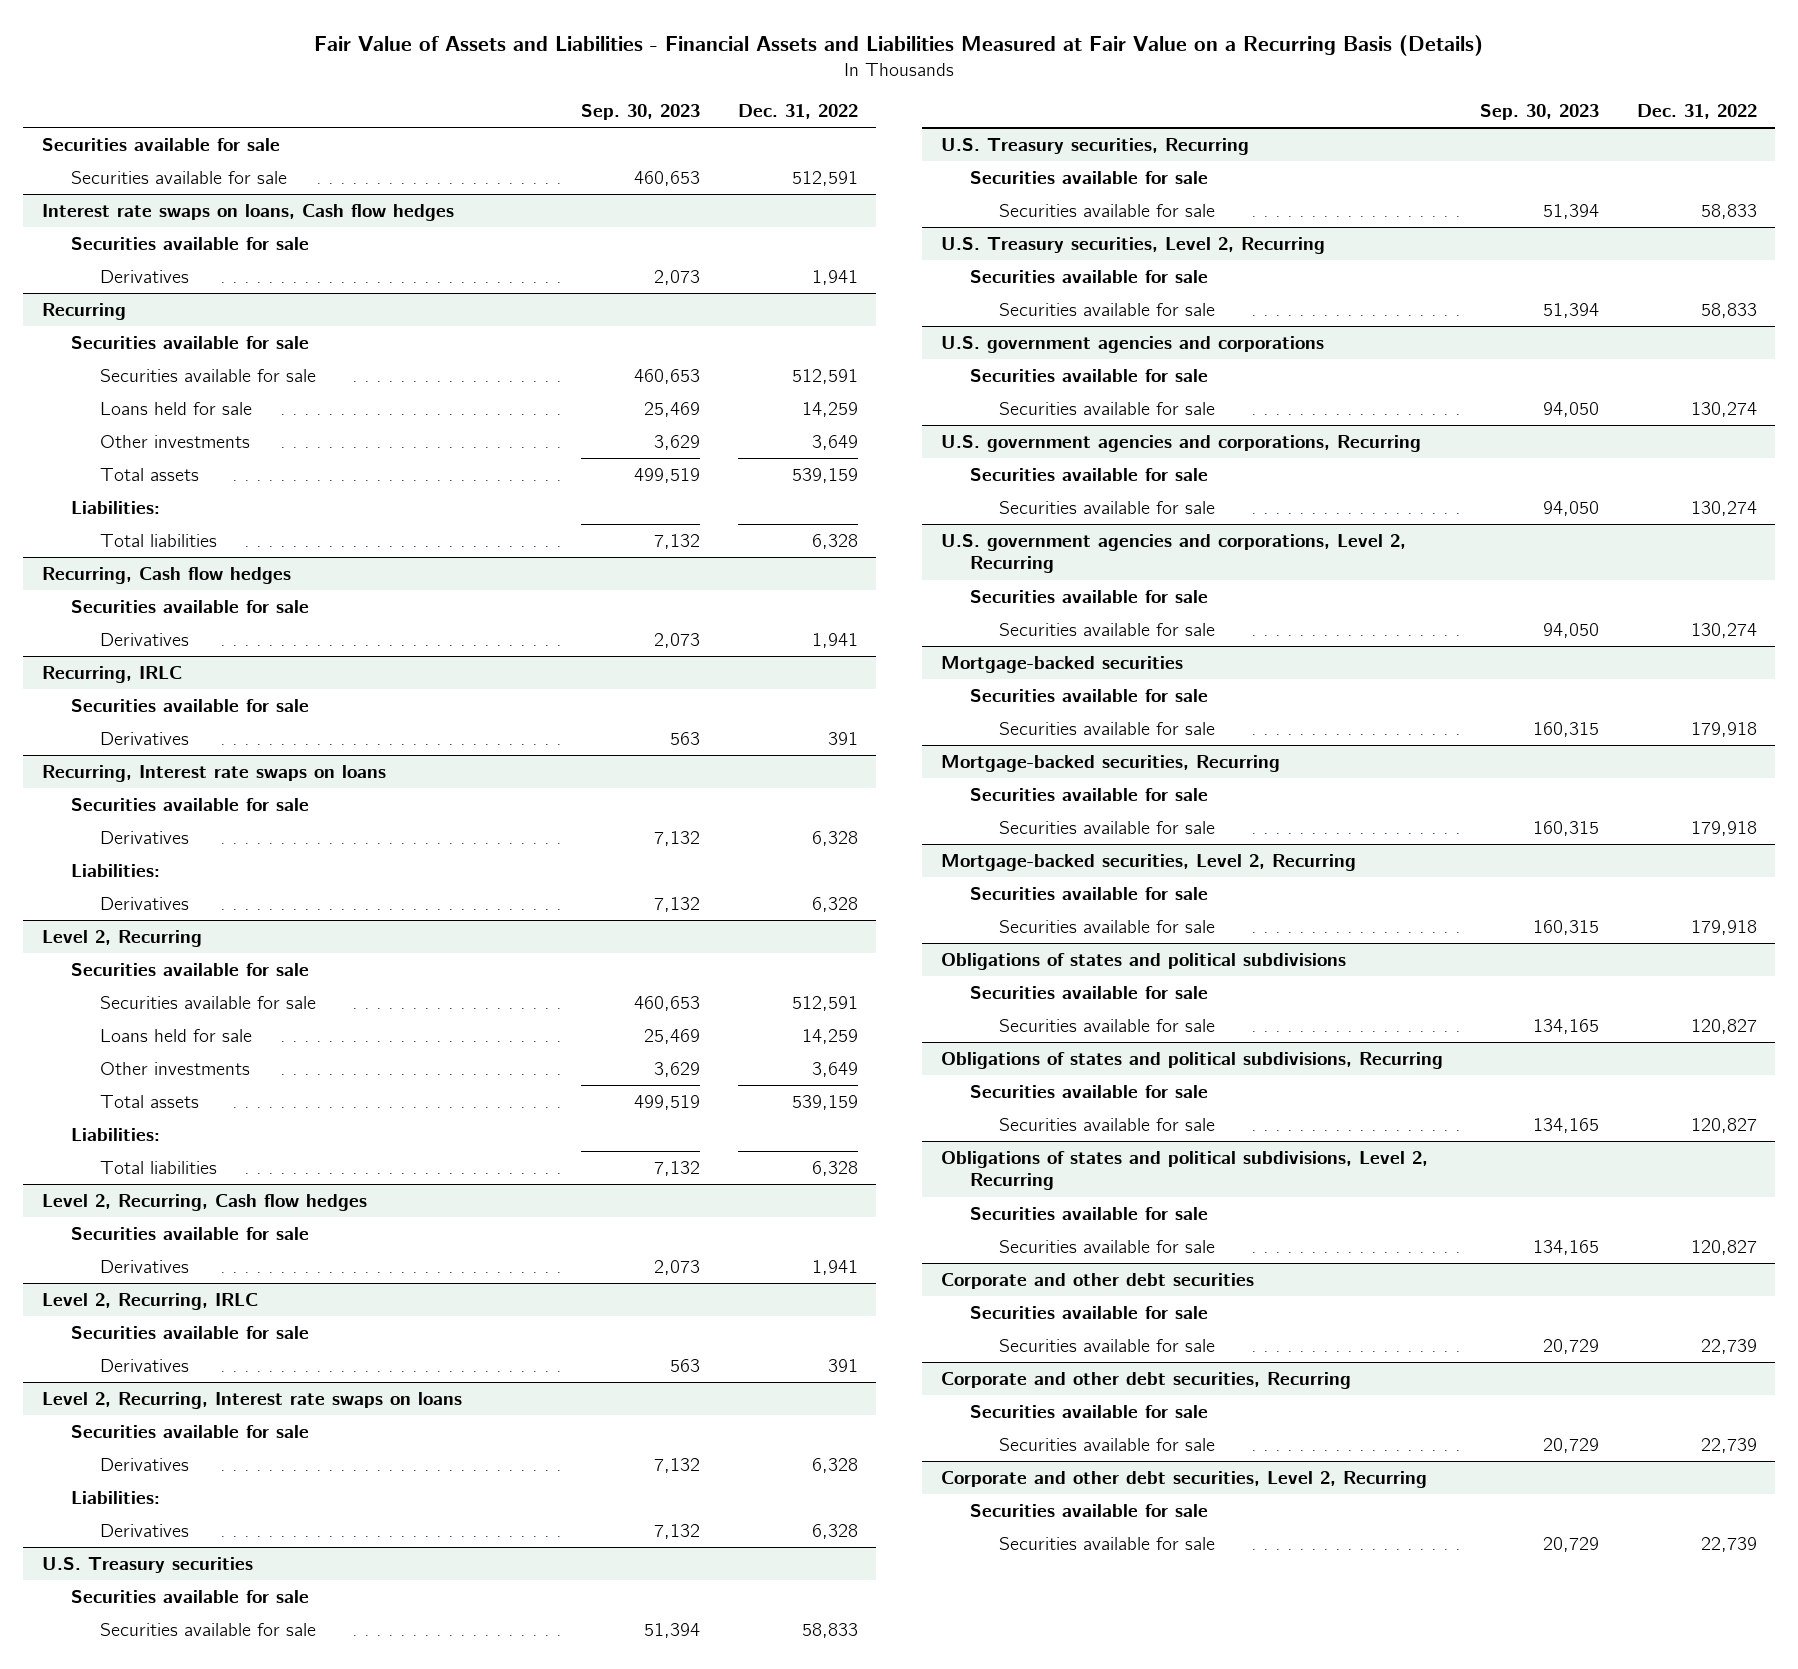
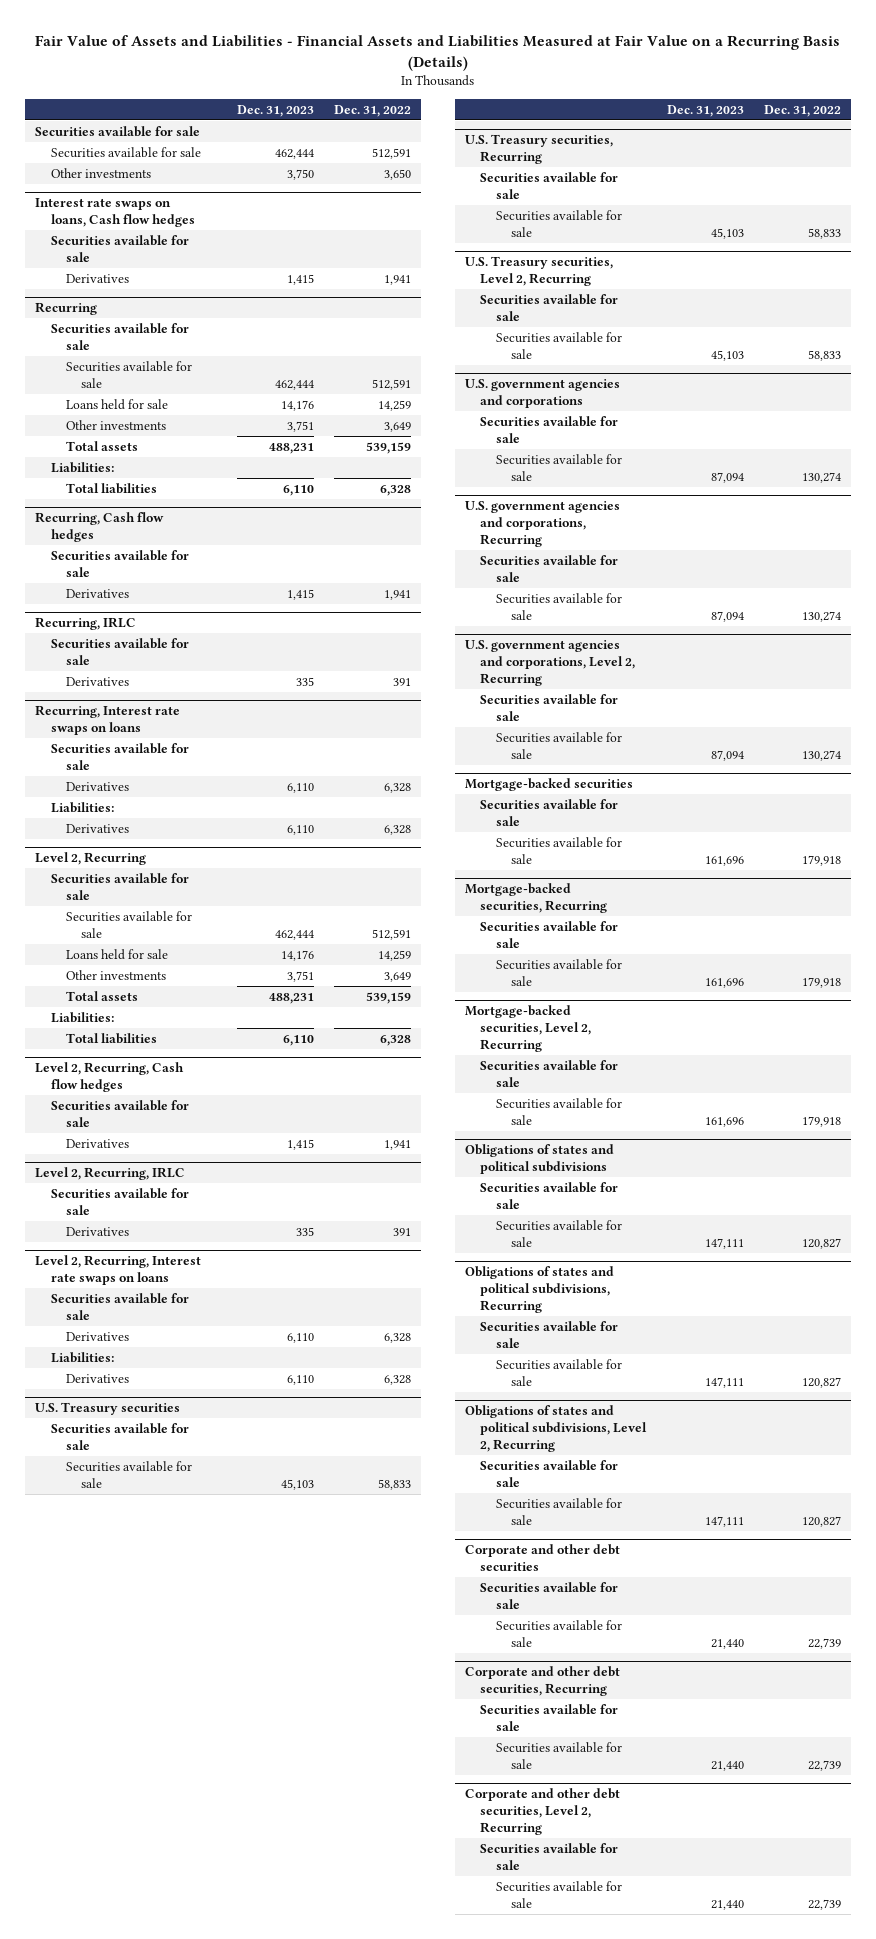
[581,104,701,121] Sep. 30, 2023 -> none
none -> [236,104,314,117] Dec. 31, 2023
none -> [50,167,151,178] Other investments

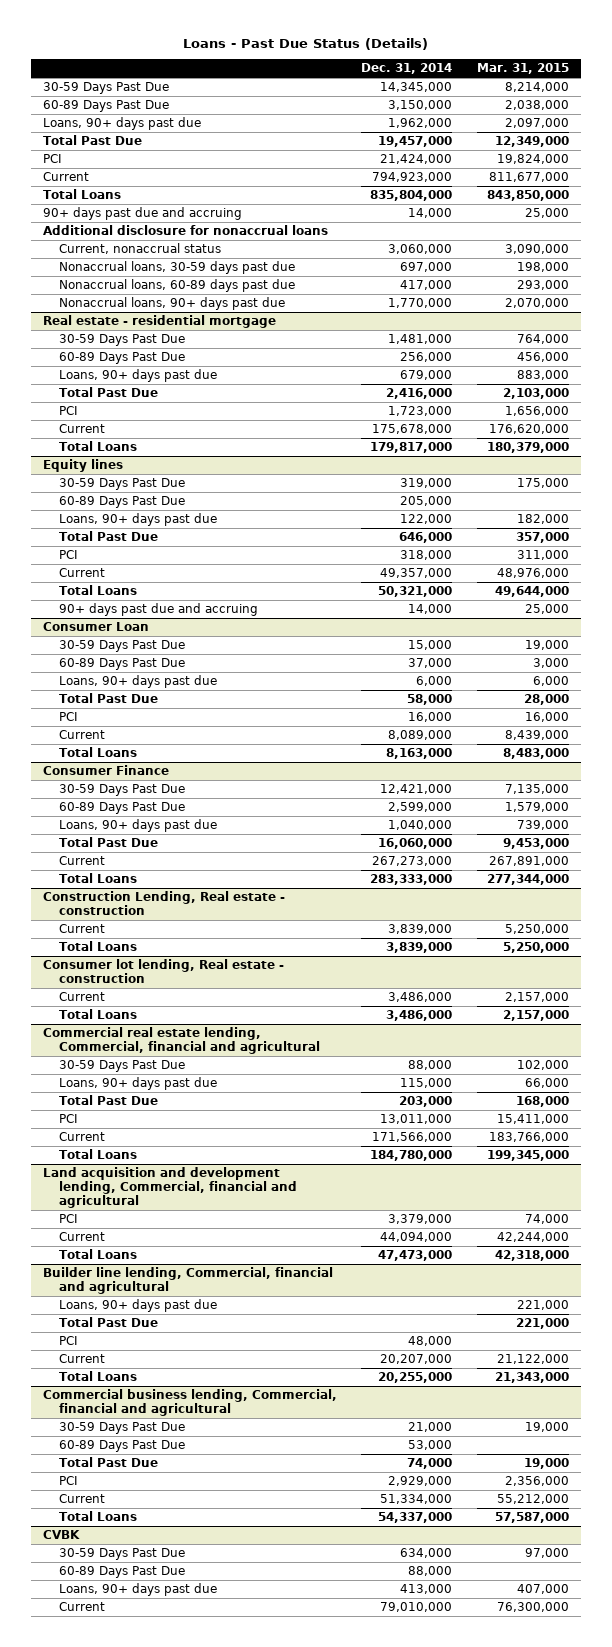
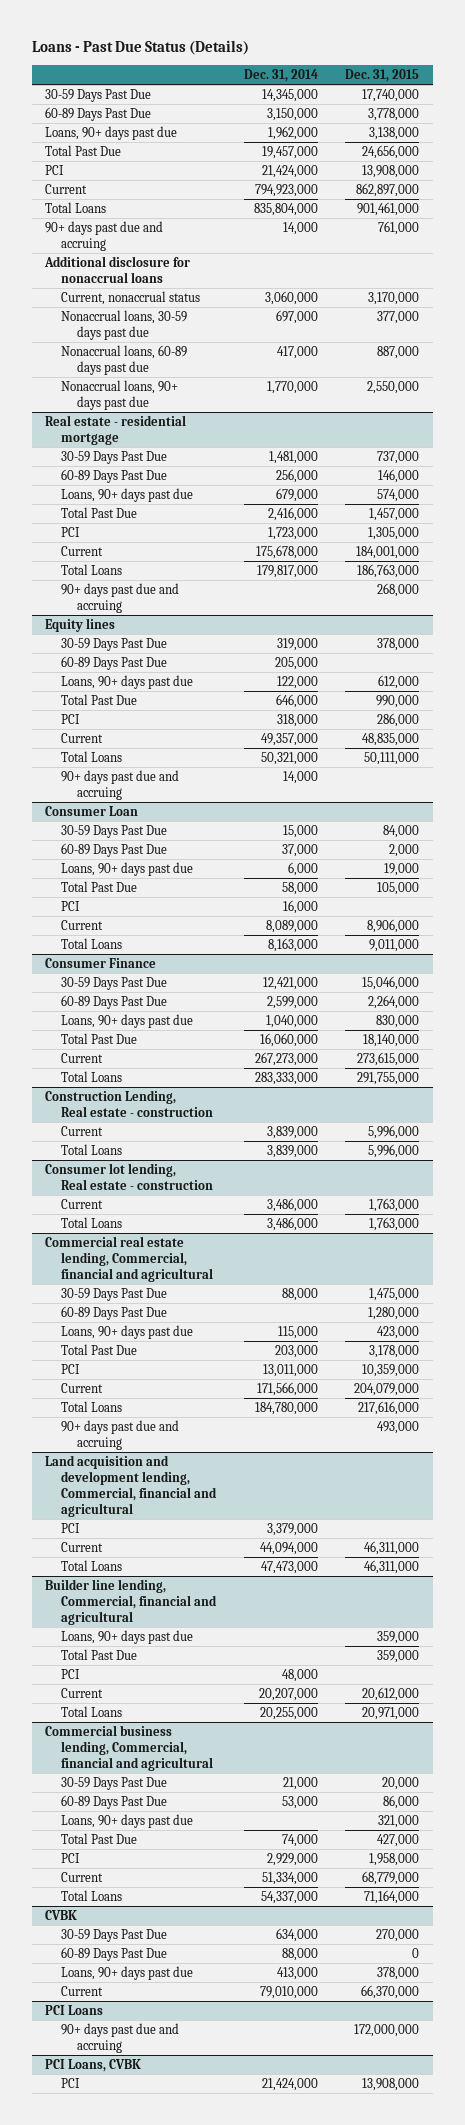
[476,63,569,75] Mar. 31, 2015 -> none
none -> [345,69,420,83] Dec. 31, 2015
none -> [61,583,180,613] 90+ days past due and accruing
none -> [61,1306,168,1321] 60-89 Days Past Due
none -> [61,1420,180,1450] 90+ days past due and accruing
none -> [61,1814,194,1829] Loans, 90+ days past due
none -> [45,2005,104,2016] PCI Loans
none -> [61,2023,180,2053] 90+ days past due and accruing
none -> [45,2059,142,2073] PCI Loans, CVBK
none -> [61,2078,81,2089] PCI

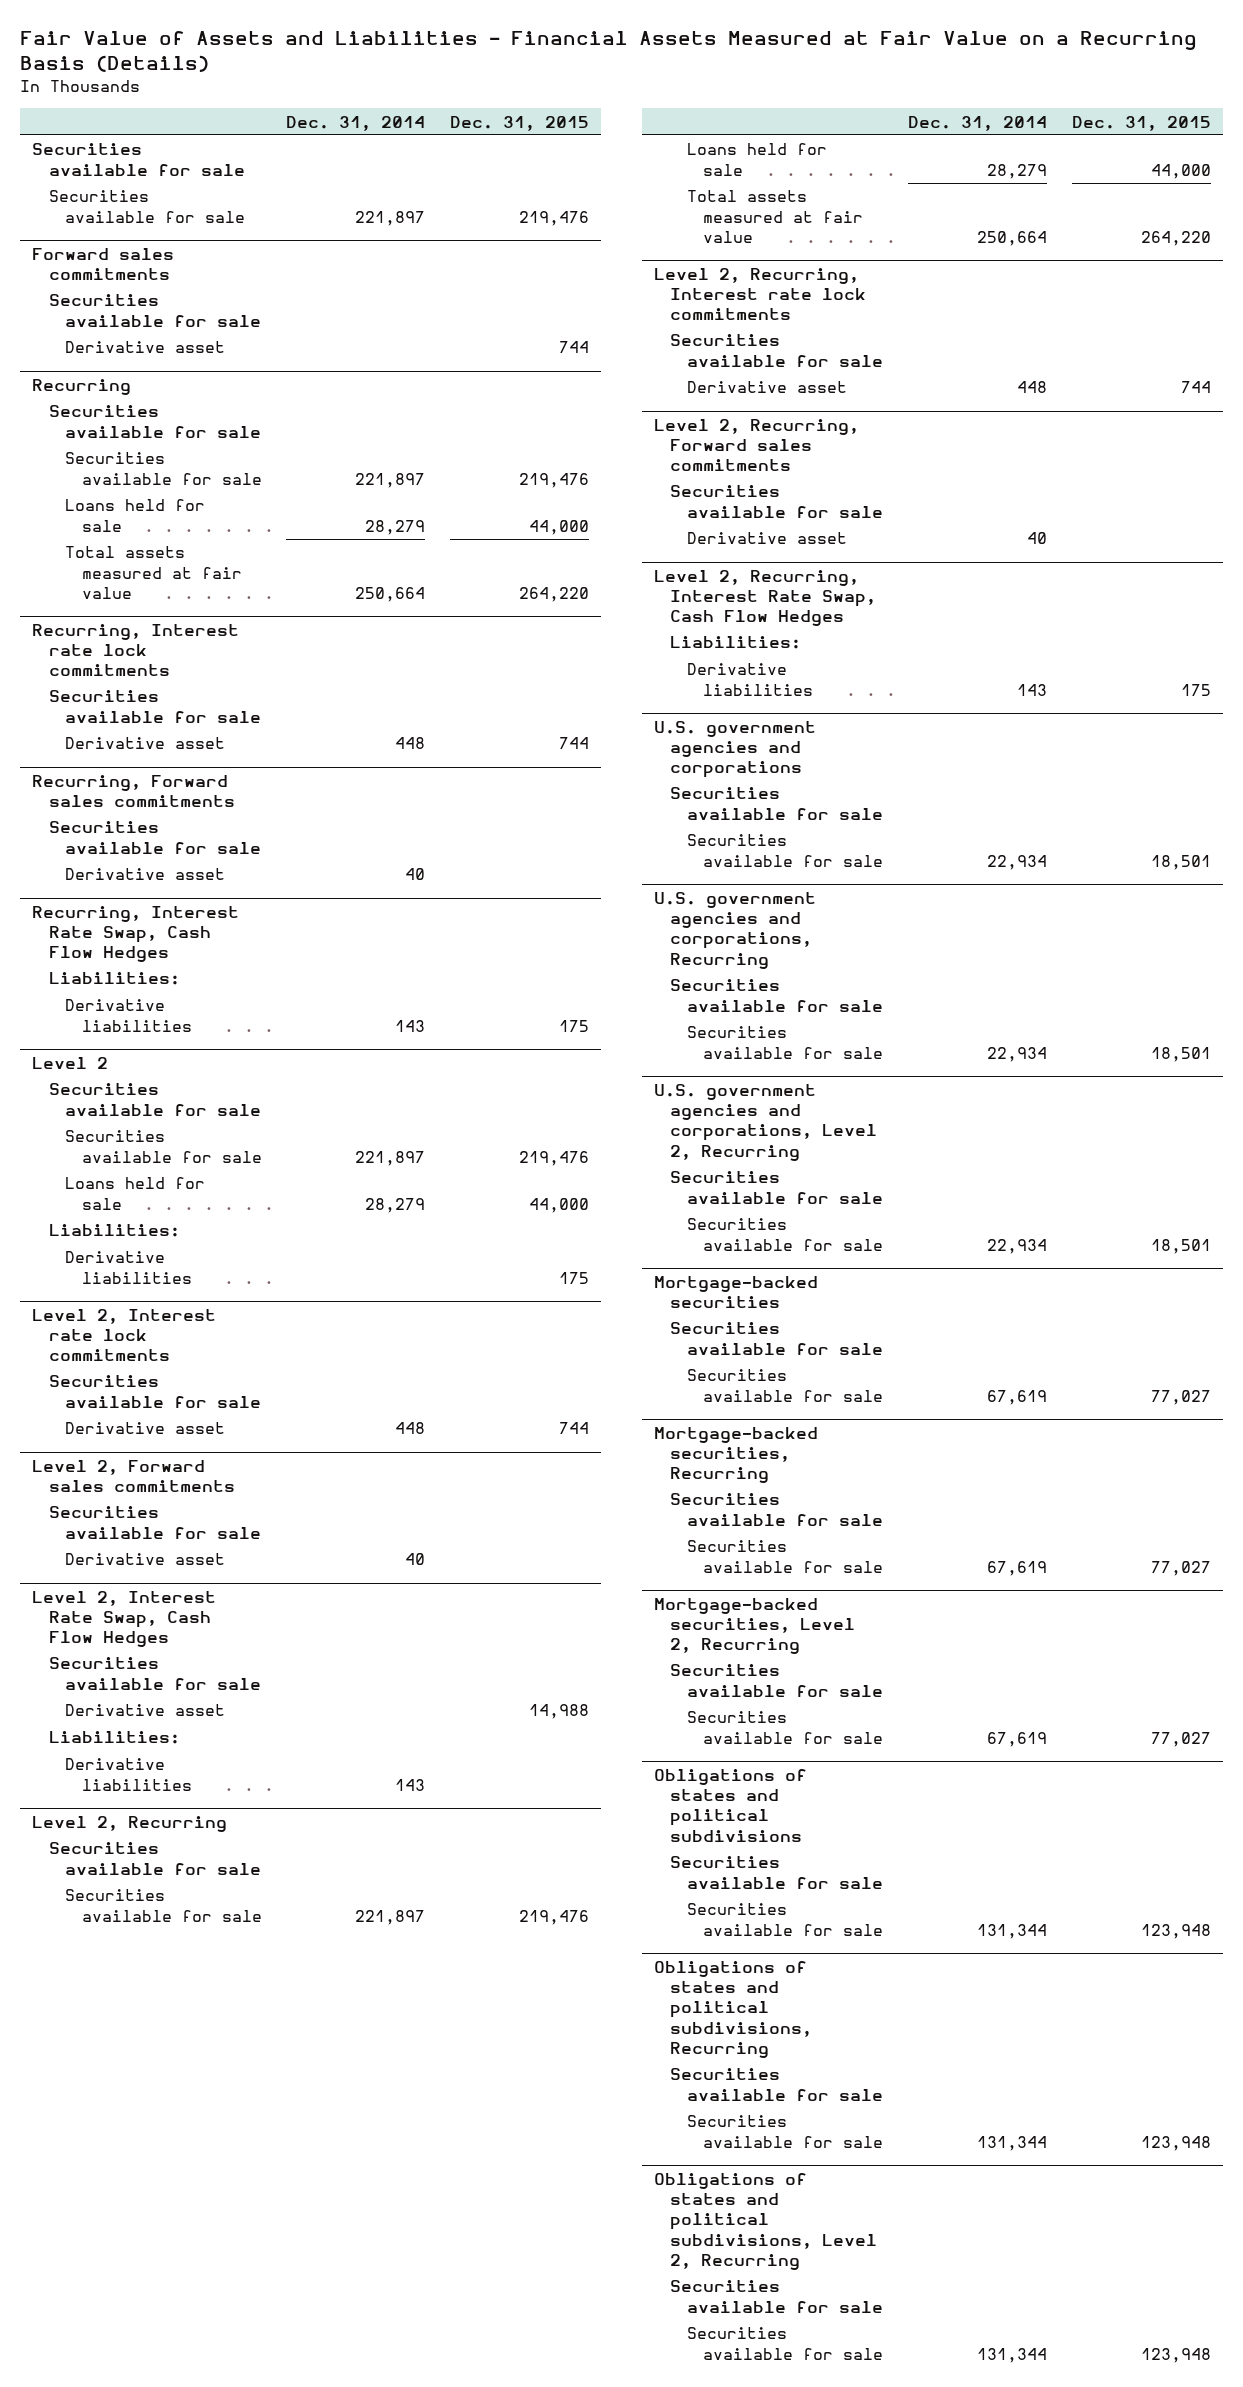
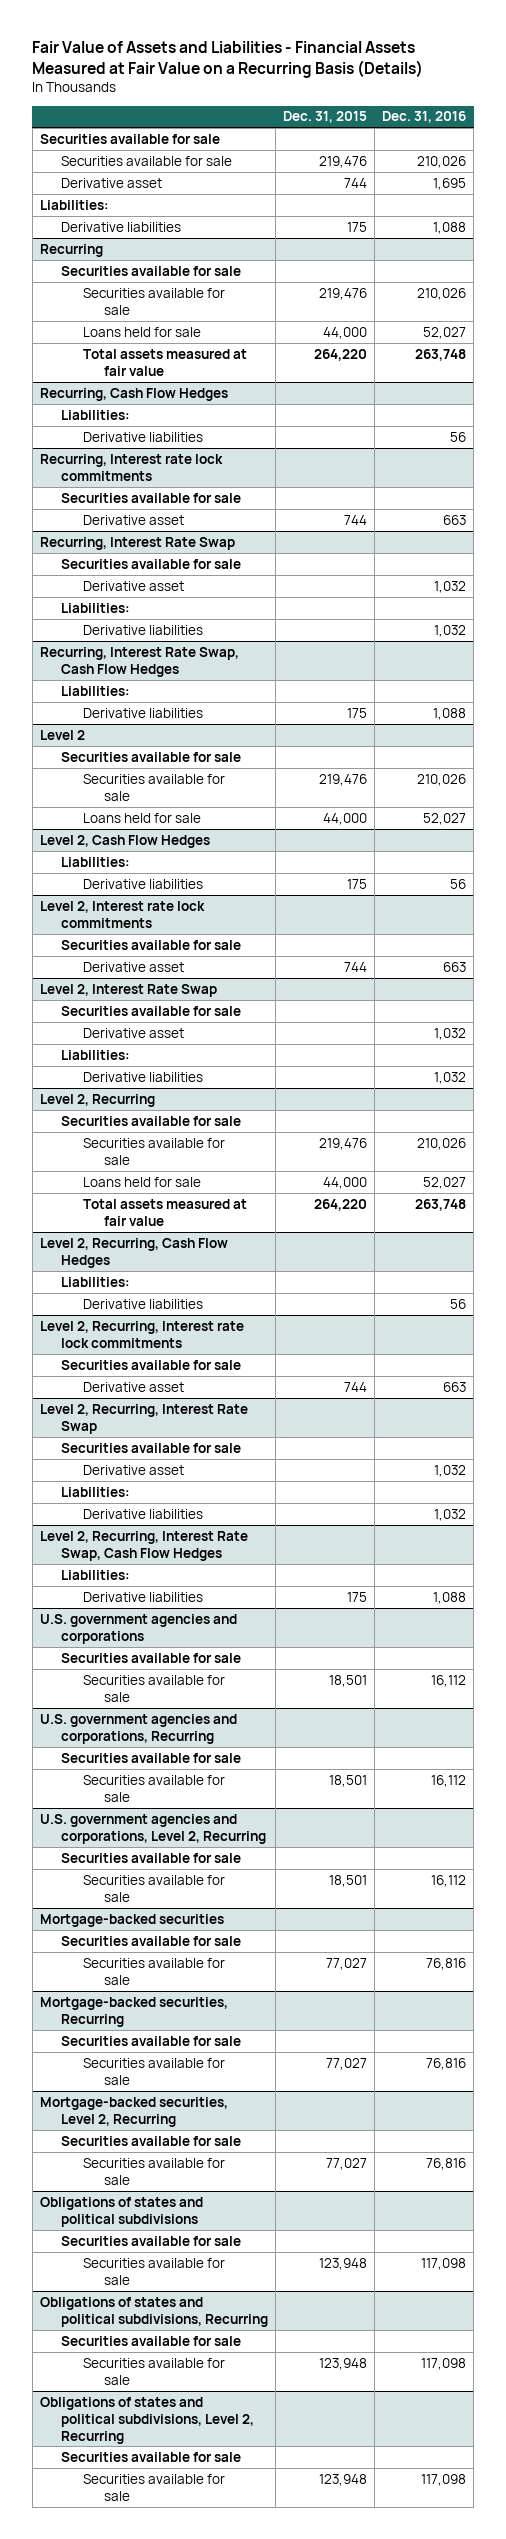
[286,115,426,131] Dec. 31, 2014 -> none
none -> [382,111,467,124] Dec. 31, 2016
[32,247,175,280] Forward sales commitments -> none
[48,294,262,327] Securities available for sale -> none
none -> [39,199,109,210] Liabilities:
none -> [61,221,182,232] Derivative liabilities
none -> [39,387,228,401] Recurring, Cash Flow Hedges
none -> [61,409,131,420] Liabilities:
none -> [82,431,203,442] Derivative liabilities
[32,774,235,807] Recurring, Forward sales commitments -> none
none -> [39,536,235,550] Recurring, Interest Rate Swap
none -> [61,602,131,613] Liabilities:
none -> [82,624,203,635] Derivative liabilities
none -> [39,834,210,848] Level 2, Cash Flow Hedges
[32,1459,235,1492] Level 2, Forward sales commitments -> none
none -> [39,983,217,997] Level 2, Interest Rate Swap
[32,1590,217,1648] Level 2, Interest Rate Swap, Cash Flow Hedges -> none
[48,1657,262,1690] Securities available for sale -> none
[65,1704,226,1717] Derivative asset -> none
none -> [39,1237,228,1268] Level 2, Recurring, Cash Flow Hedges
none -> [61,1276,131,1287] Liabilities:
none -> [82,1298,203,1309] Derivative liabilities
[654,418,860,472] Level 2, Recurring, Forward sales commitments -> none
none -> [39,1403,248,1434] Level 2, Recurring, Interest Rate Swap
none -> [61,1486,131,1497] Liabilities:
none -> [82,1508,203,1519] Derivative liabilities

